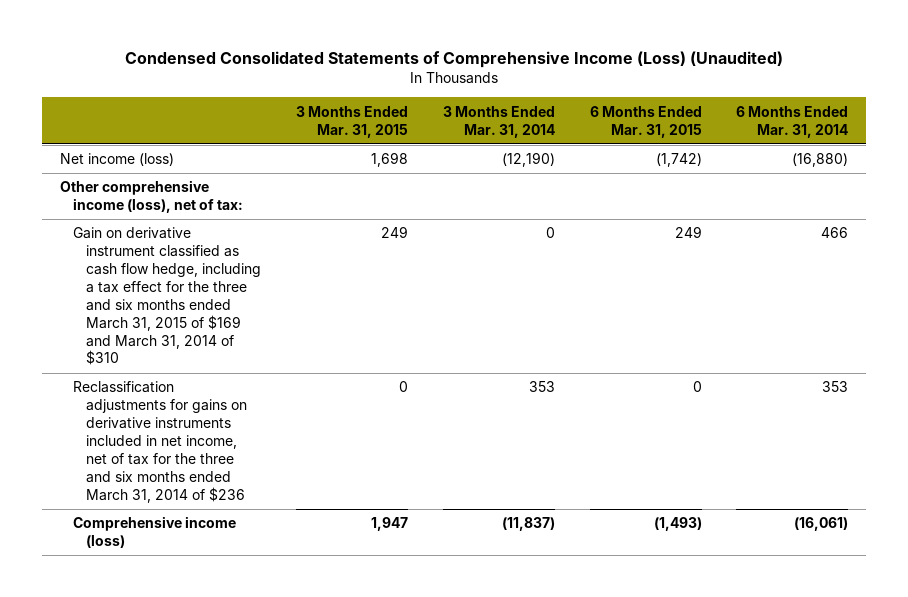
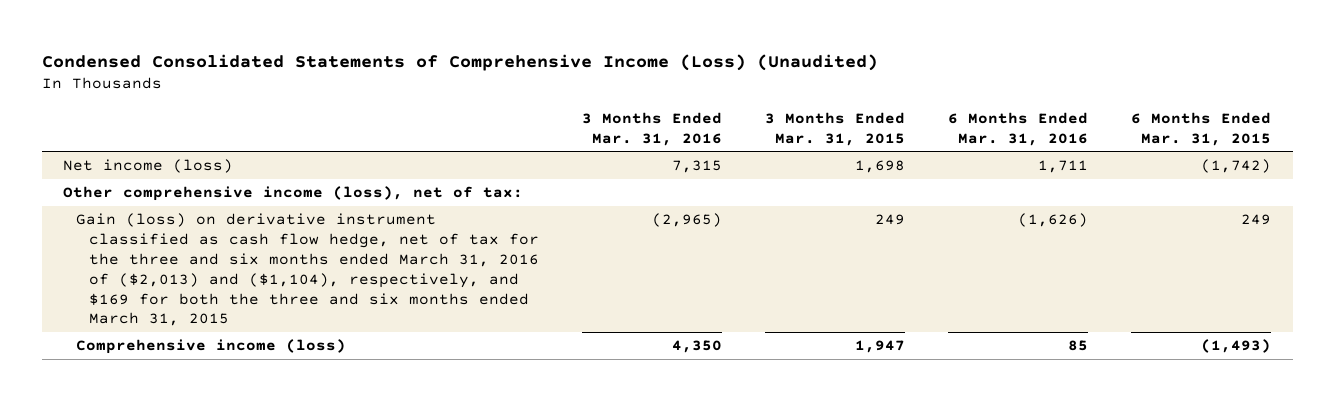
[442,105,555,138] 3 Months Ended Mar. 31, 2014 -> none
[736,105,849,138] 6 Months Ended Mar. 31, 2014 -> none
none -> [581,111,722,146] 3 Months Ended Mar. 31, 2016
none -> [948,111,1089,146] 6 Months Ended Mar. 31, 2016
[73,381,248,503] Reclassification adjustments for gains on derivative instruments included in net income, net of tax for the three and six months ended March 31, 2014 of $236 -> none
[73,227,262,366] Gain on derivative instrument classified as cash flow hedge, including a tax effect for the three and six months ended March 31, 2015 of $169 and March 31, 2014 of $310 -> [76,213,539,327] Gain (loss) on derivative instrument classified as cash flow hedge, net of tax for the three and six months ended March 31, 2016 of ($2,013) and ($1,104), respectively, and $169 for both the three and six months ended March 31, 2015

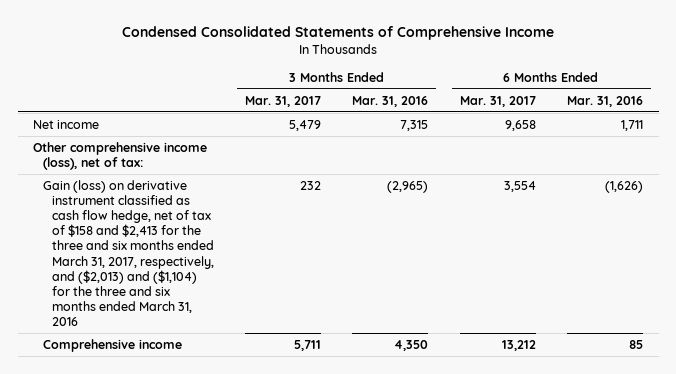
[41,53,878,71] Condensed Consolidated Statements of Comprehensive Income (Loss) (Unaudited) -> [122,25,555,40] Condensed Consolidated Statements of Comprehensive Income
[764,111,905,146] 3 Months Ended Mar. 31, 2015 -> none
[1131,111,1272,146] 6 Months Ended Mar. 31, 2015 -> none
none -> [245,95,322,107] Mar. 31, 2017
none -> [459,95,536,107] Mar. 31, 2017
[63,159,234,174] Net income (loss) -> [33,119,100,129] Net income
[76,213,539,327] Gain (loss) on derivative instrument classified as cash flow hedge, net of tax for the three and six months ended March 31, 2016 of ($2,013) and ($1,104), respectively, and $169 for both the three and six months ended March 31, 2015 -> [42,179,214,327] Gain (loss) on derivative instrument classified as cash flow hedge, net of tax of $158 and $2,413 for the three and six months ended March 31, 2017, respectively, and ($2,013) and ($1,104) for the three and six months ended March 31, 2016
[76,339,347,355] Comprehensive income (loss) -> [42,338,182,352] Comprehensive income

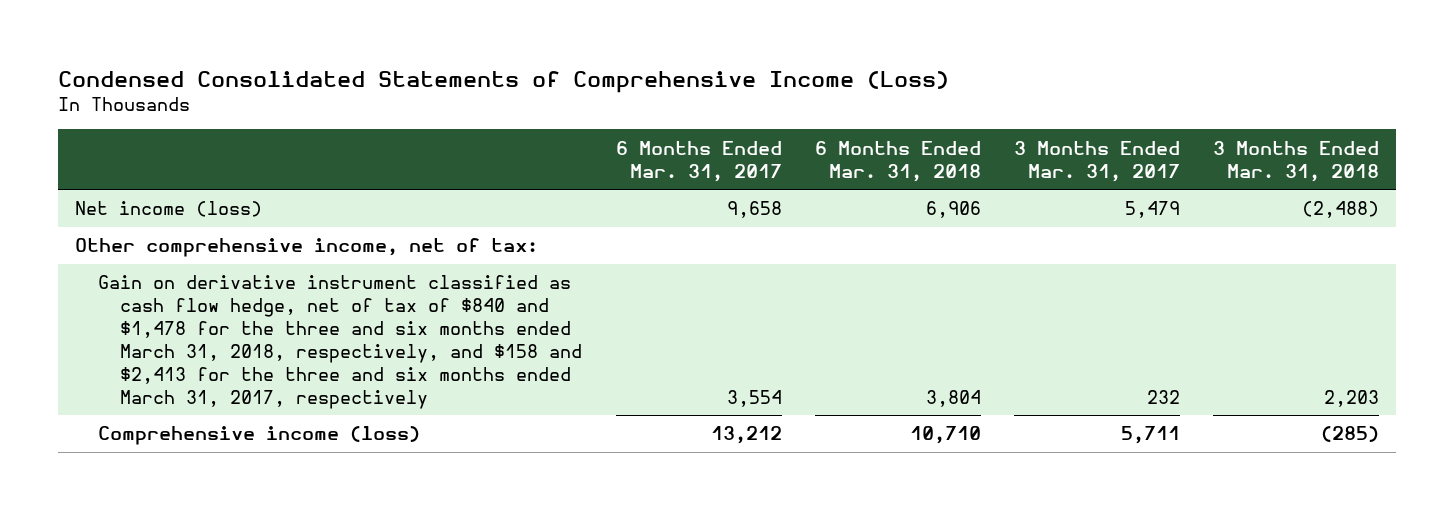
[122,25,555,40] Condensed Consolidated Statements of Comprehensive Income -> [58,70,950,93] Condensed Consolidated Statements of Comprehensive Income (Loss)
[352,95,429,107] Mar. 31, 2016 -> none
[567,95,644,107] Mar. 31, 2016 -> none
none -> [814,140,981,182] 6 Months Ended Mar. 31, 2018
none -> [1213,140,1380,182] 3 Months Ended Mar. 31, 2018
[33,119,100,129] Net income -> [75,201,263,218] Net income (loss)
[33,141,208,171] Other comprehensive income (loss), net of tax: -> [75,238,539,258] Other comprehensive income, net of tax:
[42,179,214,327] Gain (loss) on derivative instrument classified as cash flow hedge, net of tax of $158 and $2,413 for the three and six months ended March 31, 2017, respectively, and ($2,013) and ($1,104) for the three and six months ended March 31, 2016 -> [97,275,583,409] Gain on derivative instrument classified as cash flow hedge, net of tax of $840 and $1,478 for the three and six months ended March 31, 2018, respectively, and $158 and $2,413 for the three and six months ended March 31, 2017, respectively
[42,338,182,352] Comprehensive income -> [97,426,420,446] Comprehensive income (loss)

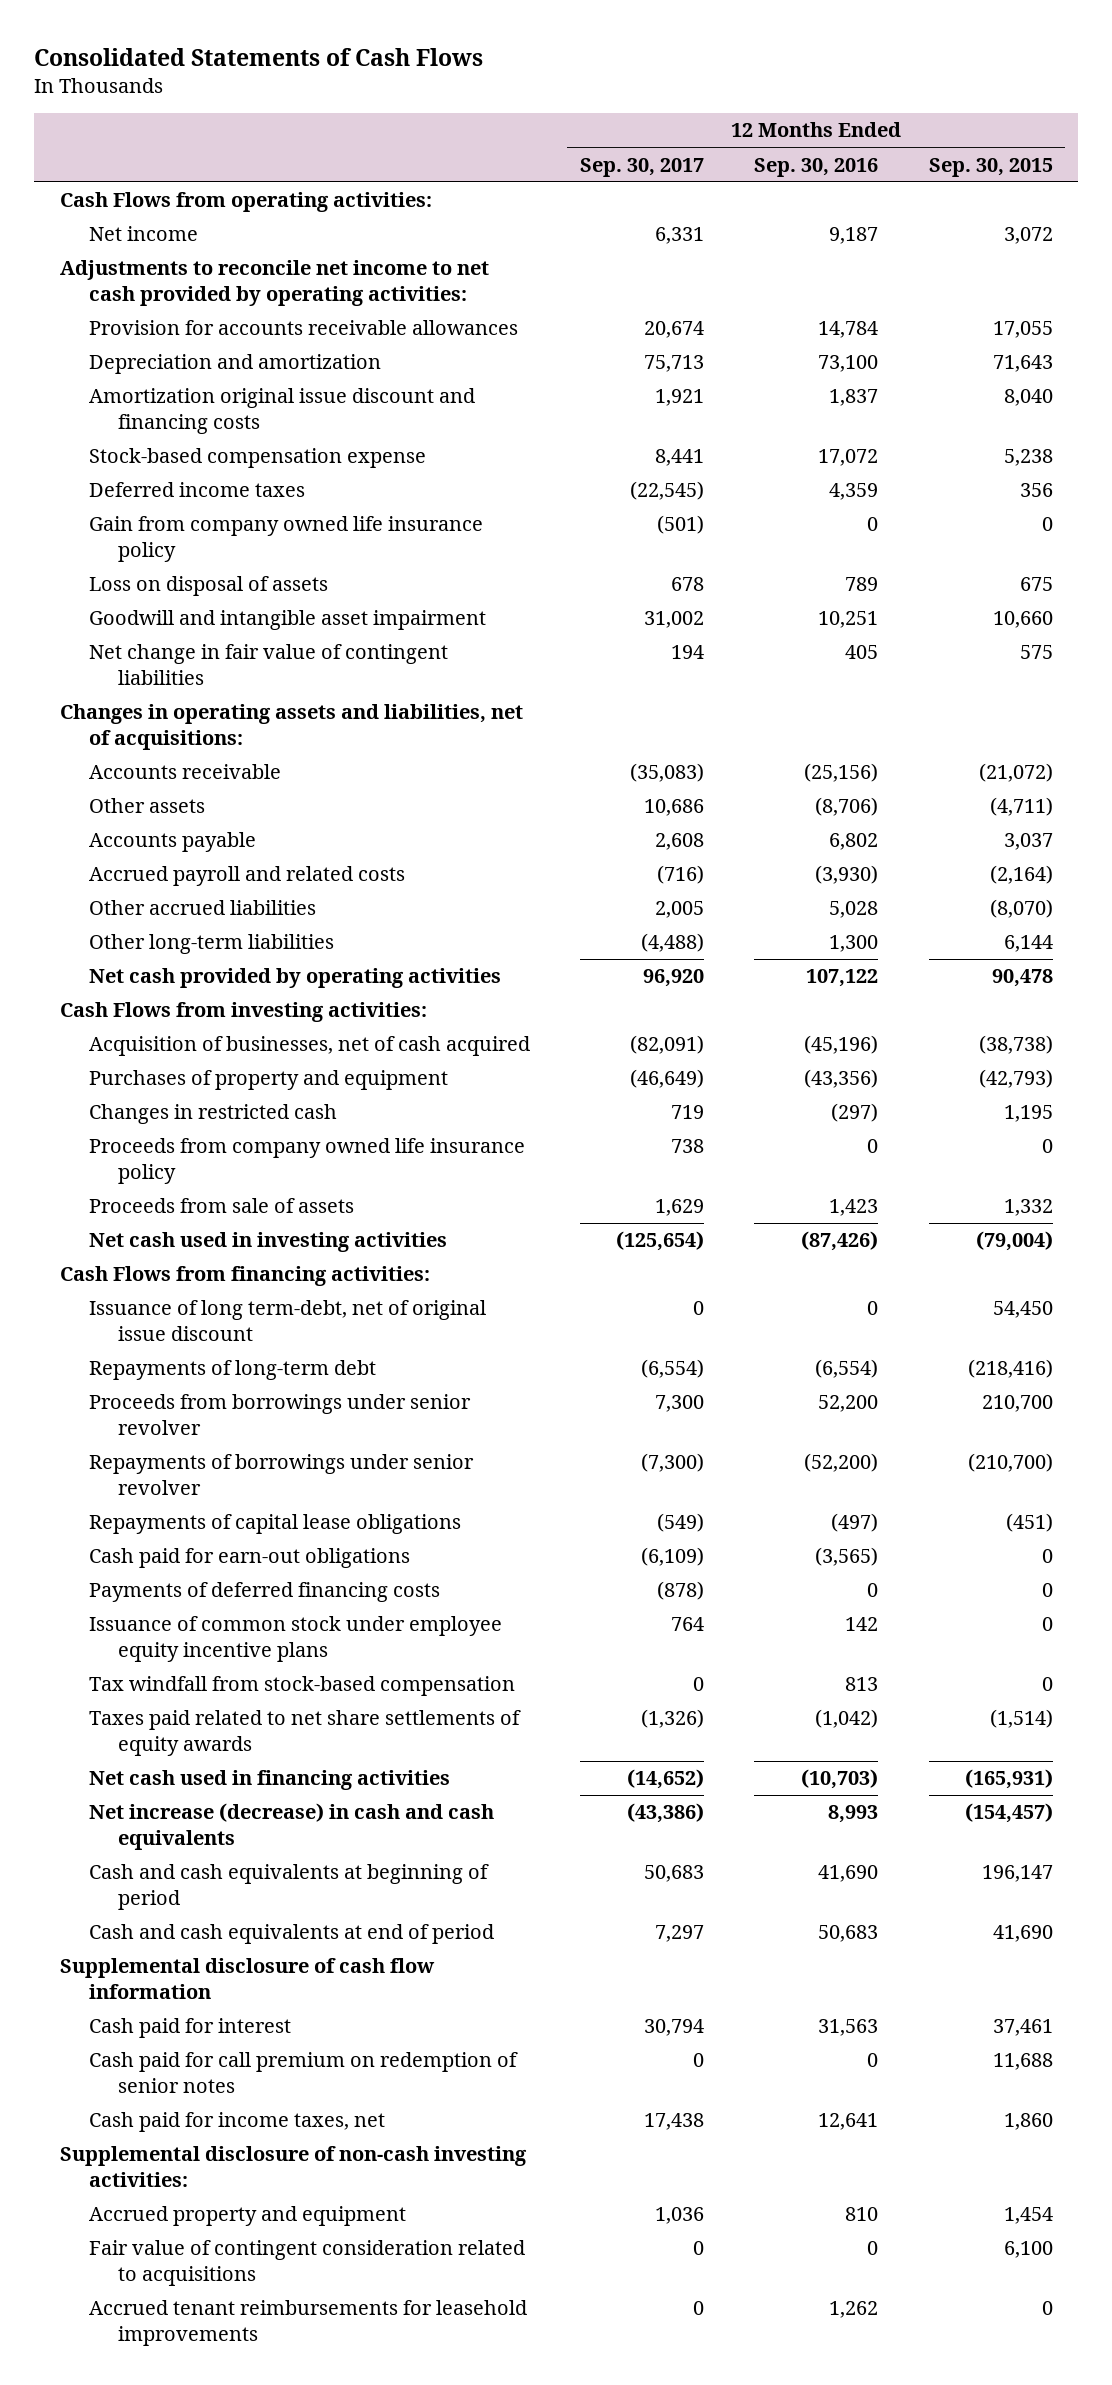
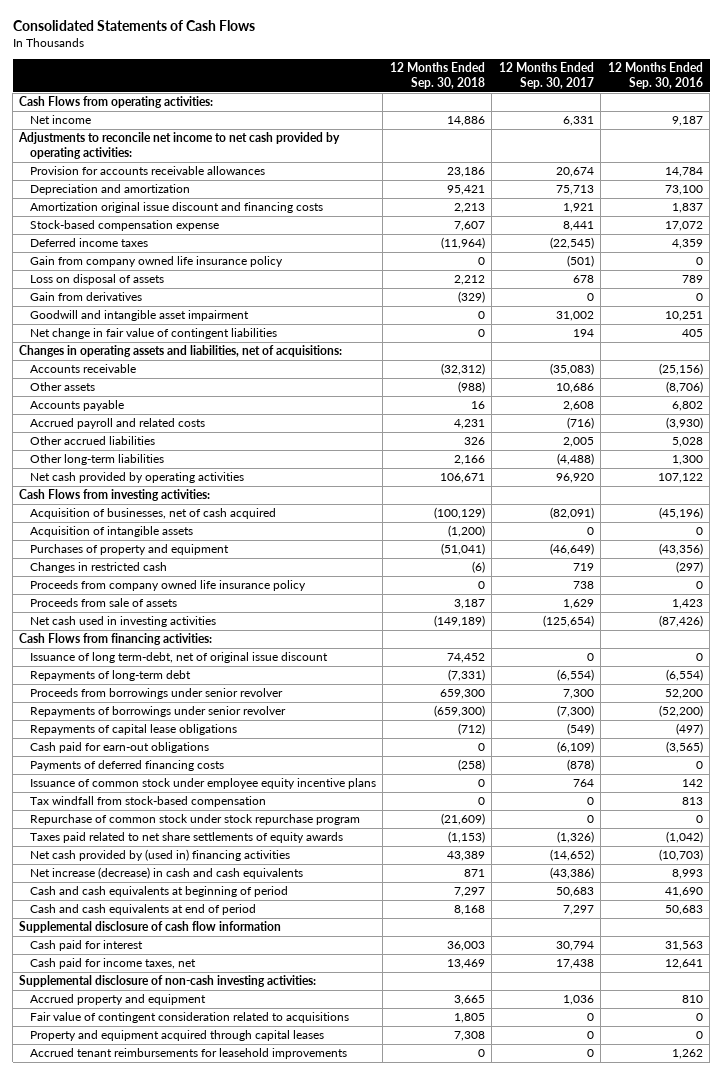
[928,157,1053,177] Sep. 30, 2015 -> none
none -> [389,62,485,89] 12 Months Ended Sep. 30, 2018
none -> [30,292,143,302] Gain from derivatives
none -> [30,526,194,538] Acquisition of intangible assets
none -> [30,814,361,826] Repurchase of common stock under stock repurchase program
[88,1770,450,1791] Net cash used in financing activities -> [30,849,291,862] Net cash provided by (used in) financing activities
[88,2052,518,2093] Cash paid for call premium on redemption of senior notes -> none
none -> [30,1030,325,1042] Property and equipment acquired through capital leases

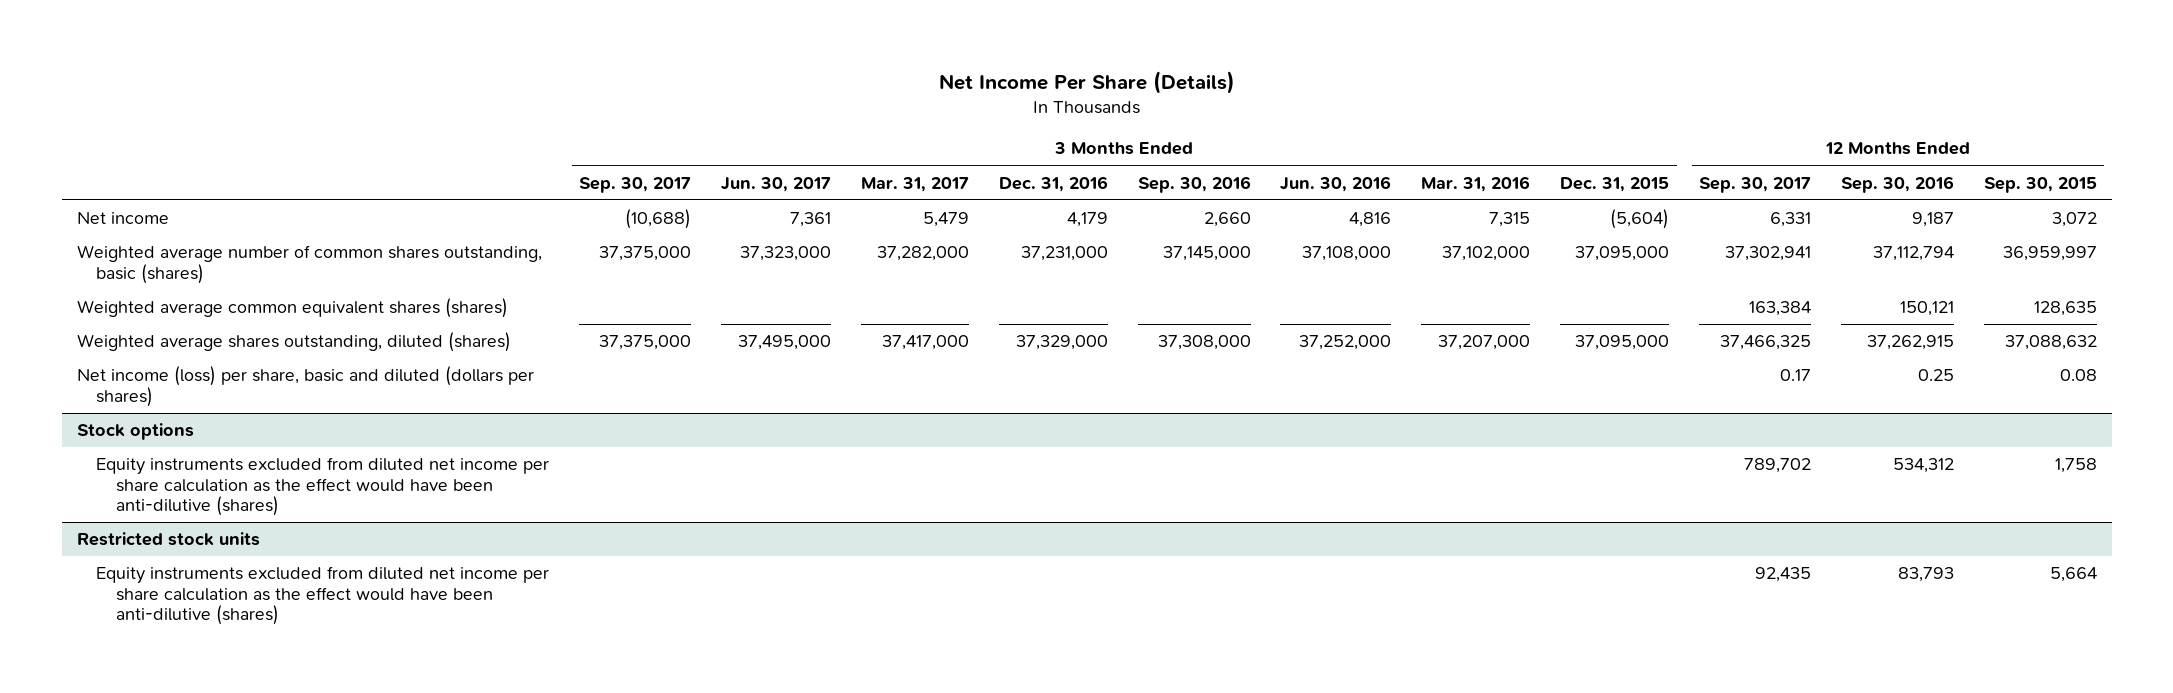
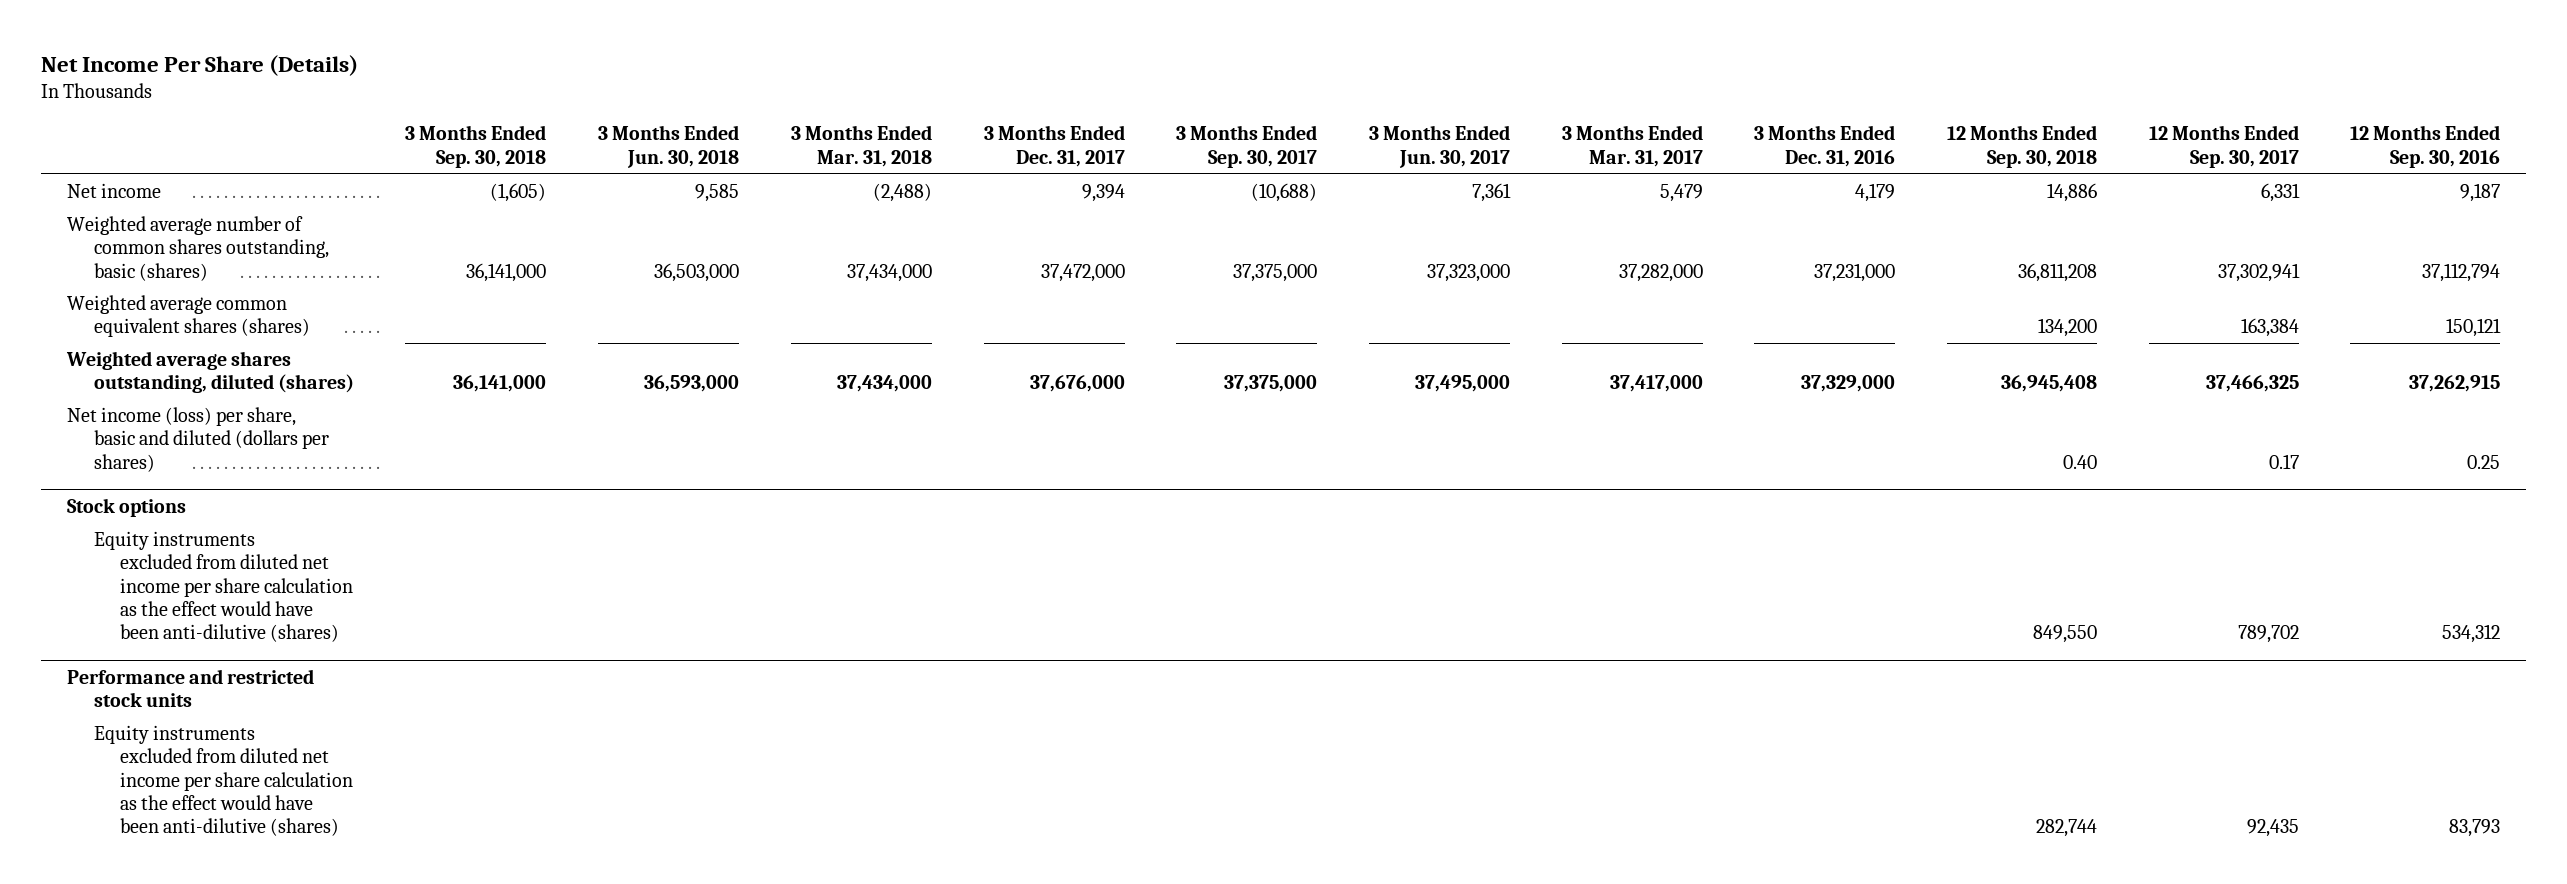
[1137,175,1251,193] Sep. 30, 2016 -> none
[1280,175,1392,192] Jun. 30, 2016 -> none
[1421,175,1531,192] Mar. 31, 2016 -> none
[1560,176,1670,192] Dec. 31, 2015 -> none
[1983,176,2097,193] Sep. 30, 2015 -> none
none -> [405,125,547,168] 3 Months Ended Sep. 30, 2018
none -> [598,125,740,168] 3 Months Ended Jun. 30, 2018
none -> [790,125,932,167] 3 Months Ended Mar. 31, 2018
none -> [983,125,1125,167] 3 Months Ended Dec. 31, 2017
none -> [1946,125,2097,168] 12 Months Ended Sep. 30, 2018
[76,532,260,547] Restricted stock units -> [67,668,315,707] Performance and restricted stock units

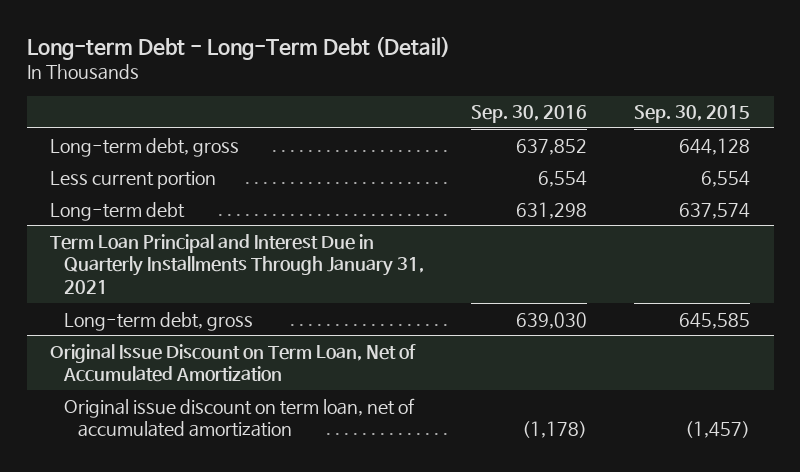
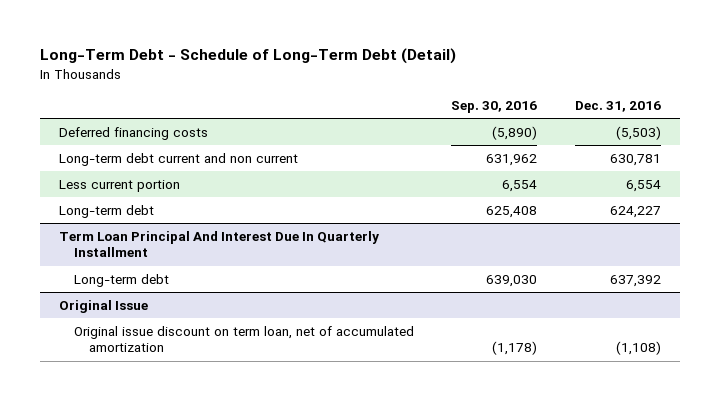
[26,36,450,61] Long-term Debt - Long-Term Debt (Detail) -> [39,48,456,65] Long-Term Debt - Schedule of Long-Term Debt (Detail)
[634,105,751,124] Sep. 30, 2015 -> none
none -> [575,100,662,112] Dec. 31, 2016
[50,137,240,157] Long-term debt, gross -> none
none -> [58,126,208,140] Deferred financing costs
none -> [58,152,298,166] Long-term debt current and non current
[516,201,588,219] 631,298 -> [486,205,538,218] 625,408
[50,233,425,294] Term Loan Principal and Interest Due in Quarterly Installments Through January 31, 2021 -> [58,230,379,258] Term Loan Principal And Interest Due In Quarterly Installment
[64,311,254,331] Long-term debt, gross -> [73,273,169,287] Long-term debt
[50,343,417,383] Original Issue Discount on Term Loan, Net of Accumulated Amortization -> [58,299,148,313] Original Issue

